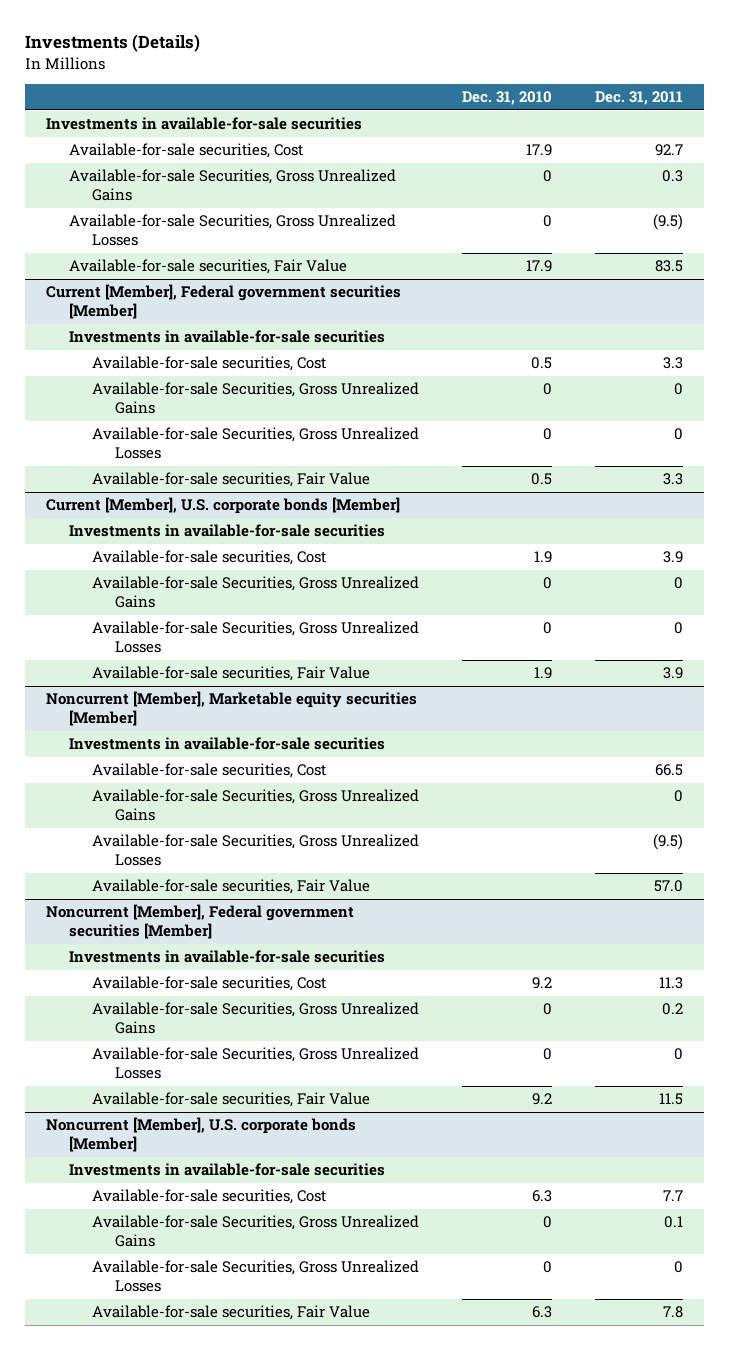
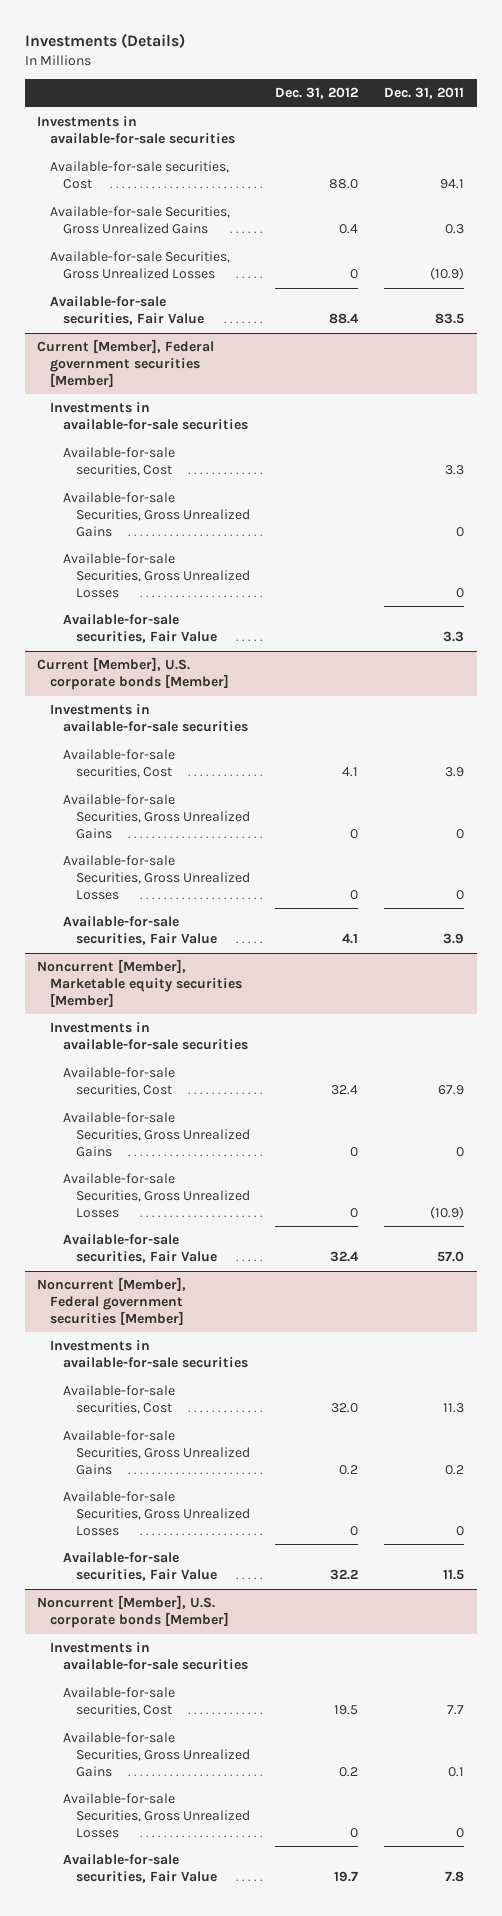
[462,90,553,105] Dec. 31, 2010 -> none
none -> [275,87,359,100] Dec. 31, 2012
[654,144,683,157] 92.7 -> [440,179,465,190] 94.1
[652,214,683,231] (9.5) -> [430,267,465,281] (10.9)
[654,764,683,777] 66.5 -> [438,1085,465,1096] 67.9
[652,834,683,851] (9.5) -> [430,1206,465,1220] (10.9)

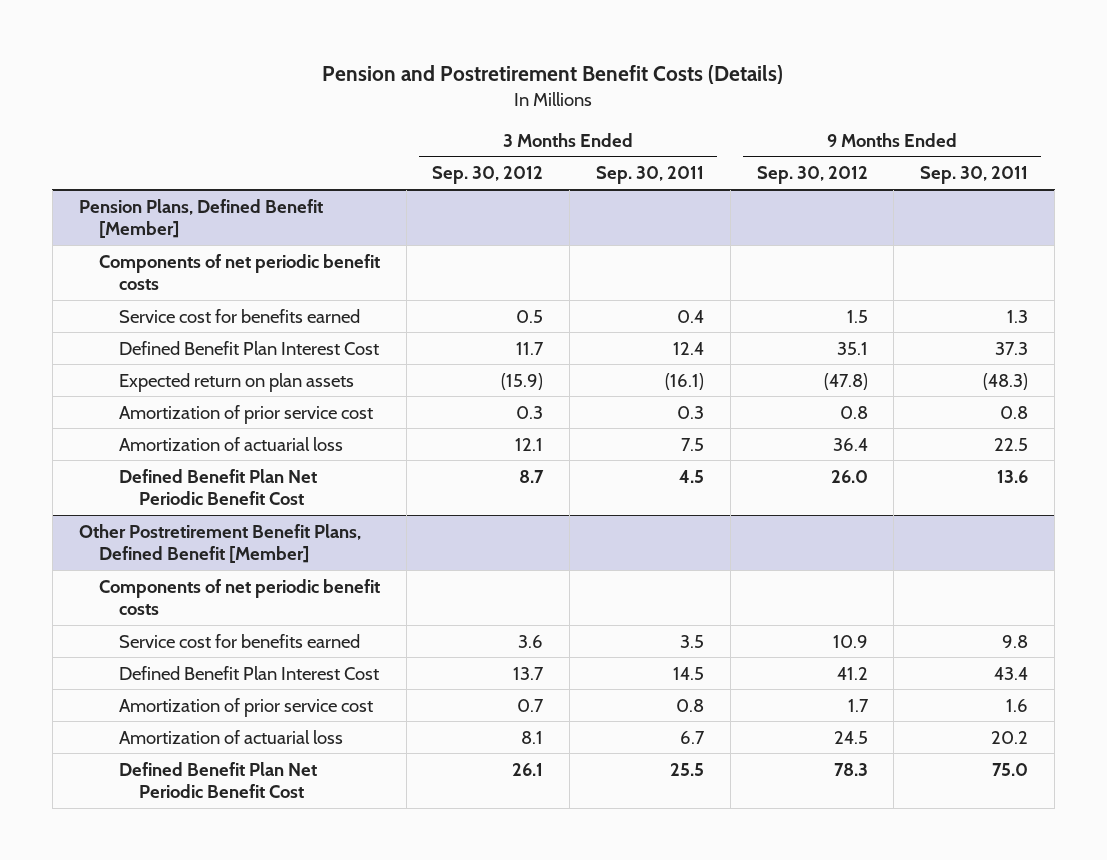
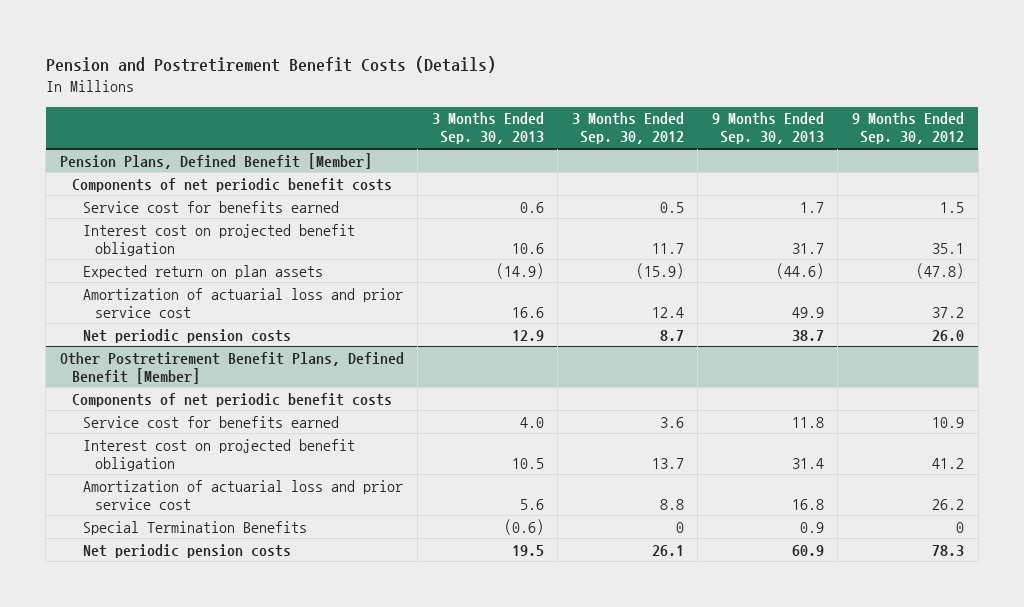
[596,166,705,185] Sep. 30, 2011 -> none
[920,166,1029,185] Sep. 30, 2011 -> none
none -> [431,112,544,145] 3 Months Ended Sep. 30, 2013
none -> [711,112,824,145] 9 Months Ended Sep. 30, 2013
[119,340,380,355] Defined Benefit Plan Interest Cost -> [83,223,356,256] Interest cost on projected benefit obligation
[119,404,374,424] Amortization of prior service cost -> none
[119,436,344,451] Amortization of actuarial loss -> [83,287,404,318] Amortization of actuarial loss and prior service cost
[515,437,544,451] 12.1 -> [651,306,684,318] 12.4
[832,437,868,451] 36.4 -> [931,306,964,318] 37.2
[119,468,318,506] Defined Benefit Plan Net Periodic Benefit Cost -> [83,328,292,343] Net periodic pension costs
[119,697,374,717] Amortization of prior service cost -> none
[119,665,380,680] Defined Benefit Plan Interest Cost -> [83,438,356,471] Interest cost on projected benefit obligation
[119,729,344,744] Amortization of actuarial loss -> [83,479,404,510] Amortization of actuarial loss and prior service cost
[521,730,544,744] 8.1 -> [659,498,684,510] 8.8
[833,730,868,744] 24.5 -> [931,498,964,510] 26.2
none -> [83,520,308,535] Special Termination Benefits
[119,761,318,799] Defined Benefit Plan Net Periodic Benefit Cost -> [83,543,292,558] Net periodic pension costs

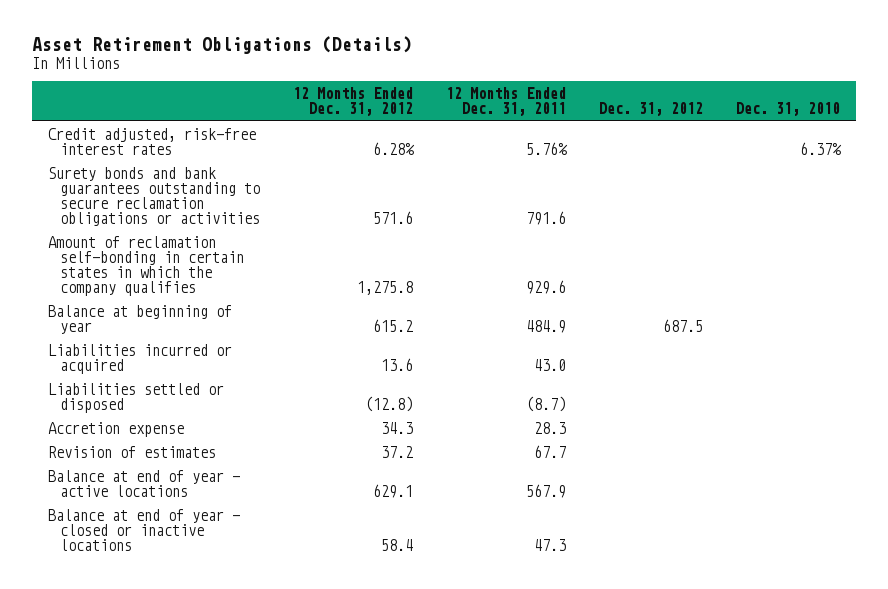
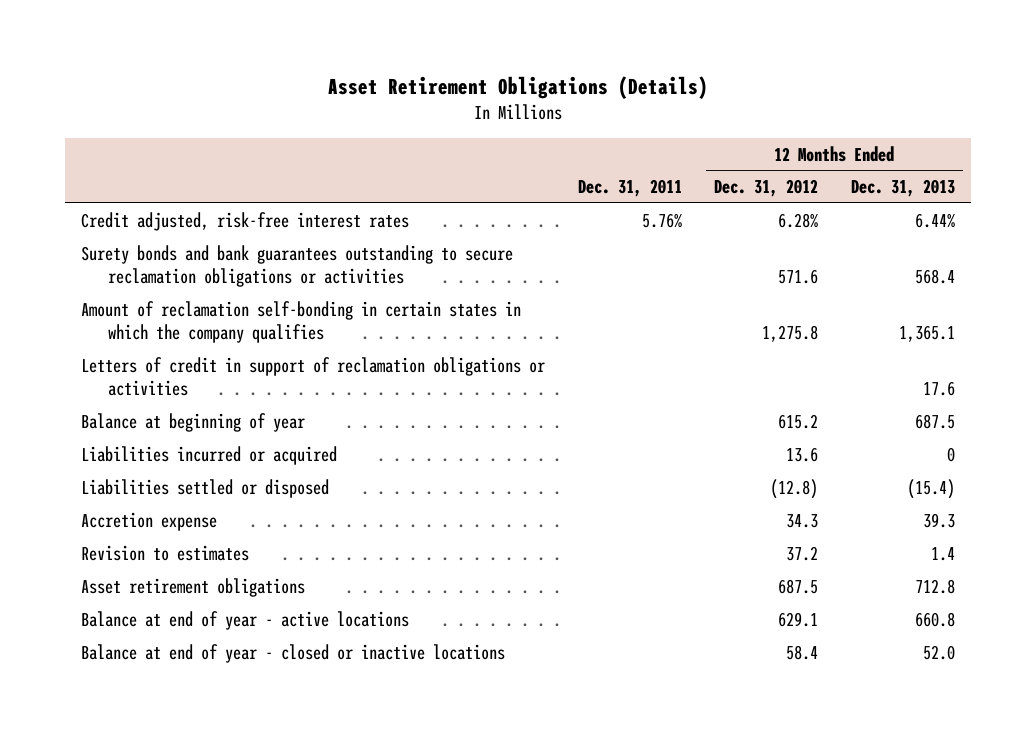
[445,87,566,117] 12 Months Ended Dec. 31, 2011 -> none
[598,102,703,117] Dec. 31, 2012 -> none
[735,102,840,117] Dec. 31, 2010 -> none
none -> [577,179,682,198] Dec. 31, 2011
none -> [850,179,955,198] Dec. 31, 2013
none -> [81,356,546,396] Letters of credit in support of reclamation obligations or activities
[48,446,217,459] Revision of estimates -> [81,544,250,561] Revision to estimates
none -> [81,577,306,597] Asset retirement obligations

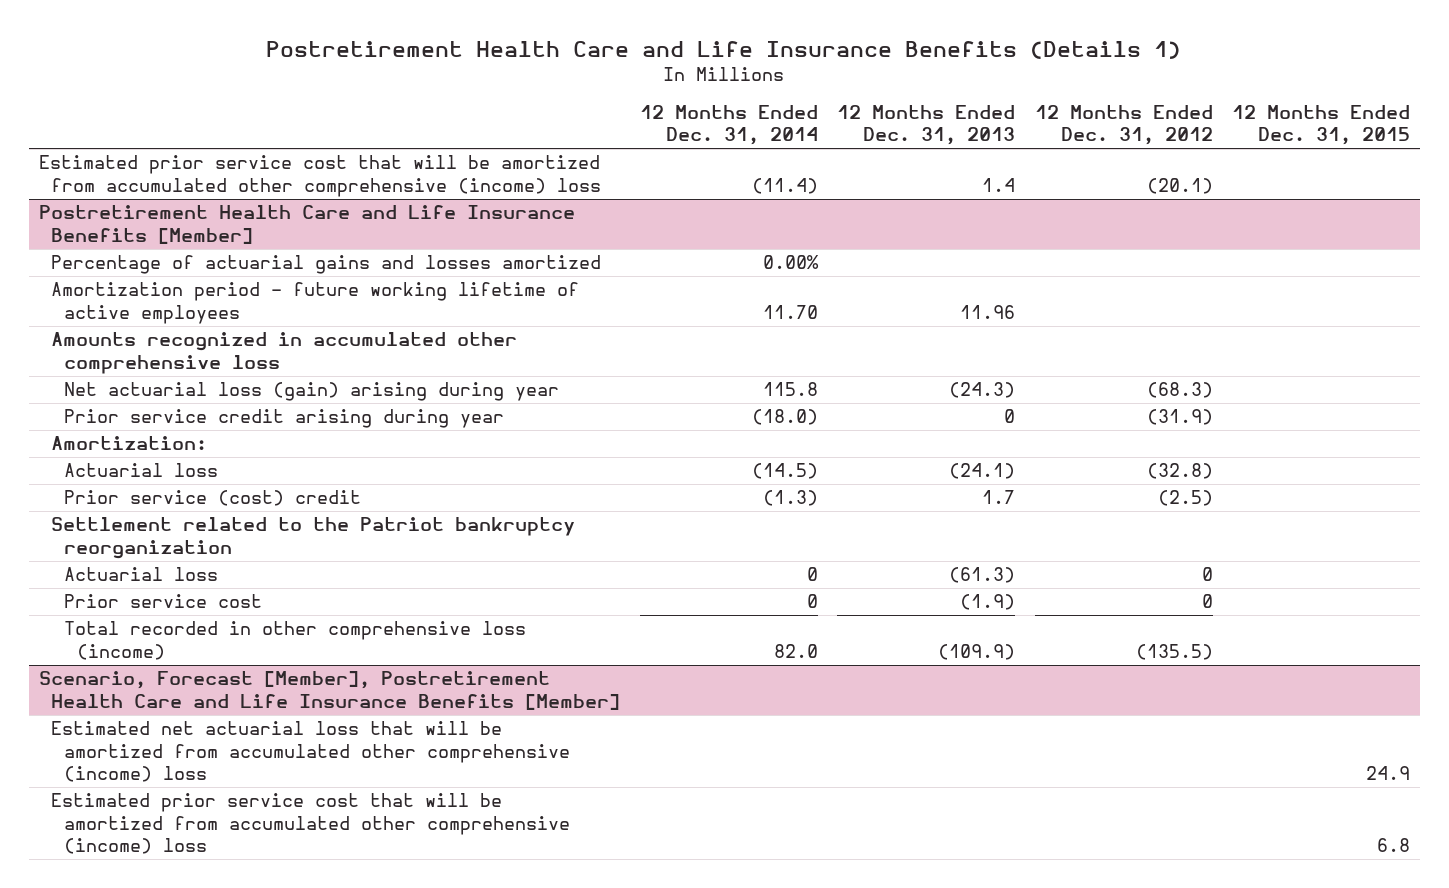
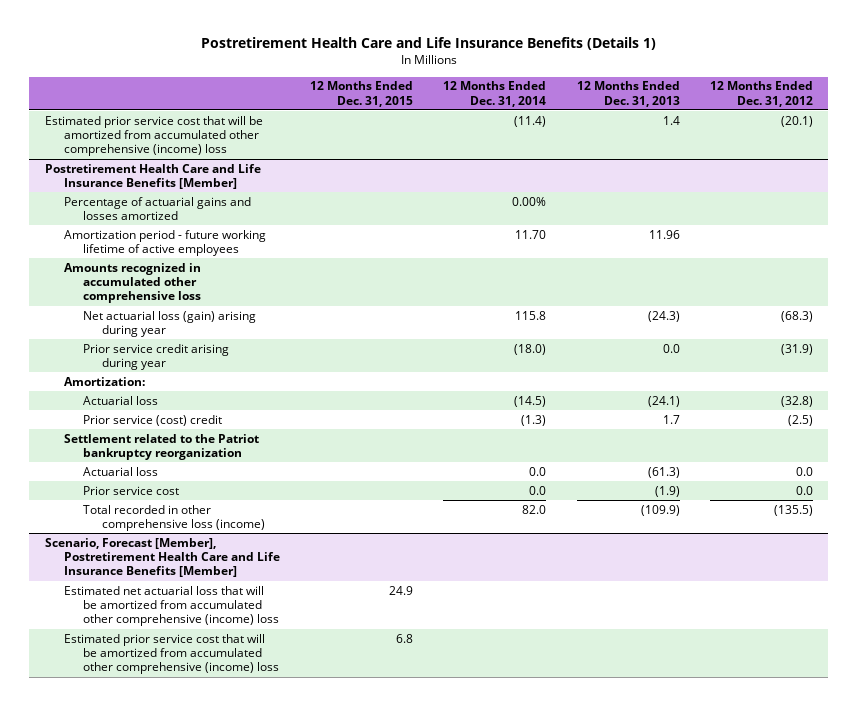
[1004,409,1016,424] 0 -> [662,343,680,353] 0.0
[806,567,818,582] 0 -> [529,466,547,476] 0.0
[1201,567,1213,582] 0 -> [796,466,814,476] 0.0
[806,594,818,609] 0 -> [529,485,547,495] 0.0
[1201,594,1213,609] 0 -> [796,485,814,495] 0.0

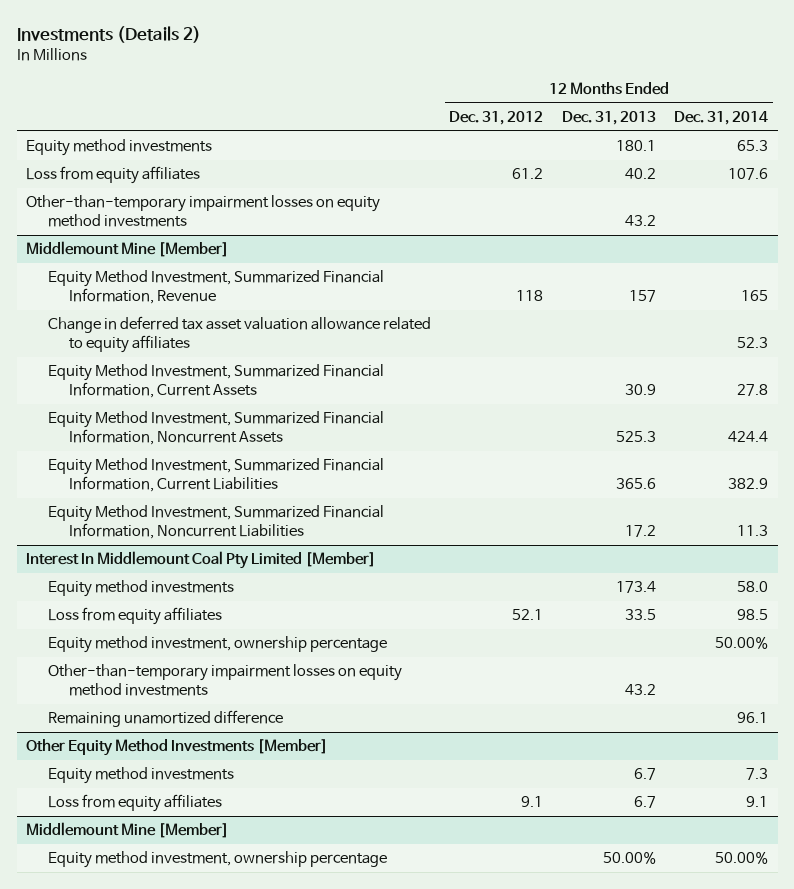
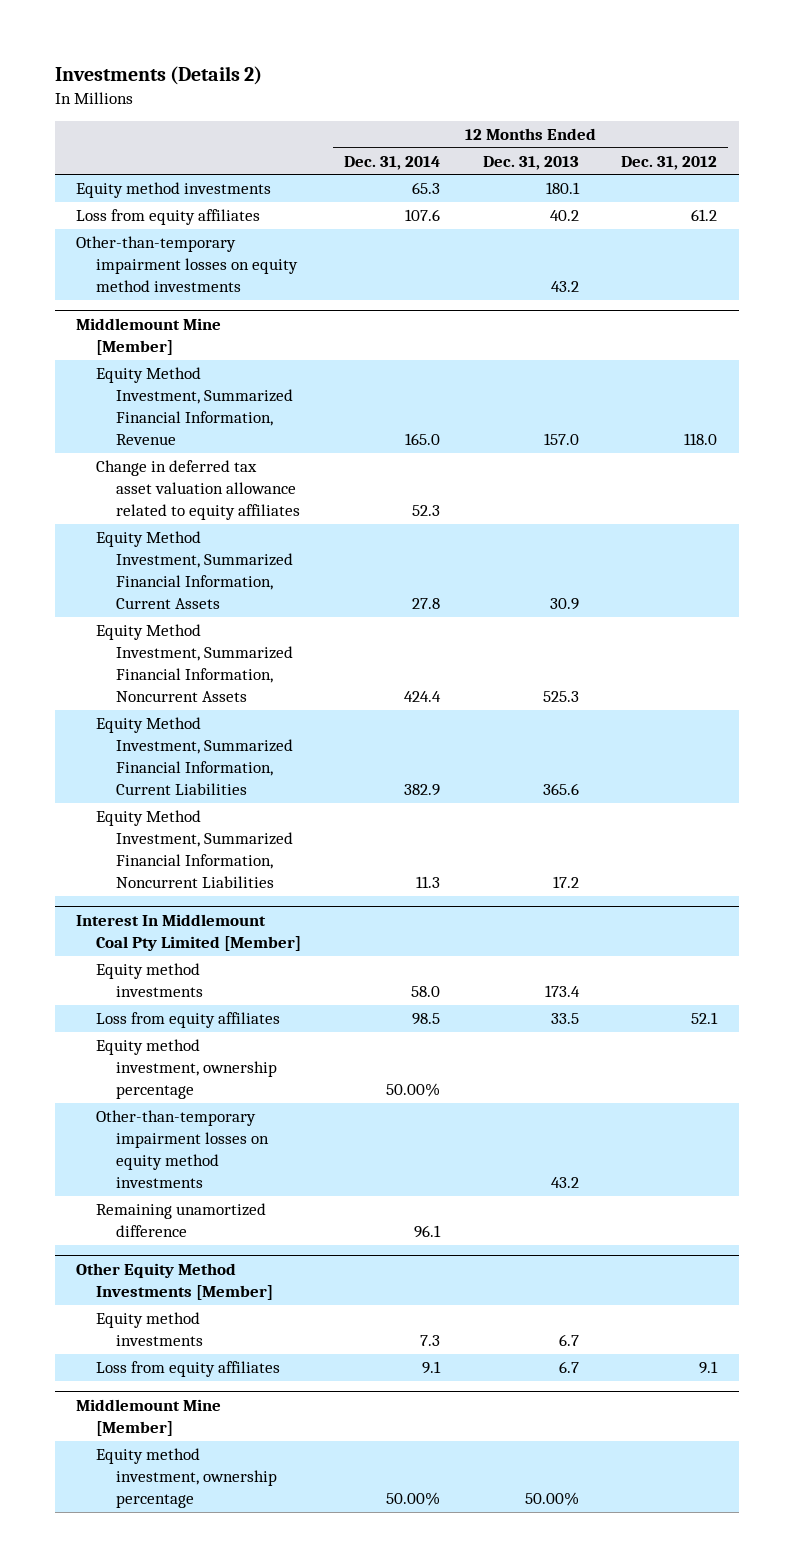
[516,290,544,302] 118 -> [684,432,718,445] 118.0
[628,290,656,303] 157 -> [543,432,579,445] 157.0
[741,290,769,302] 165 -> [404,432,440,445] 165.0

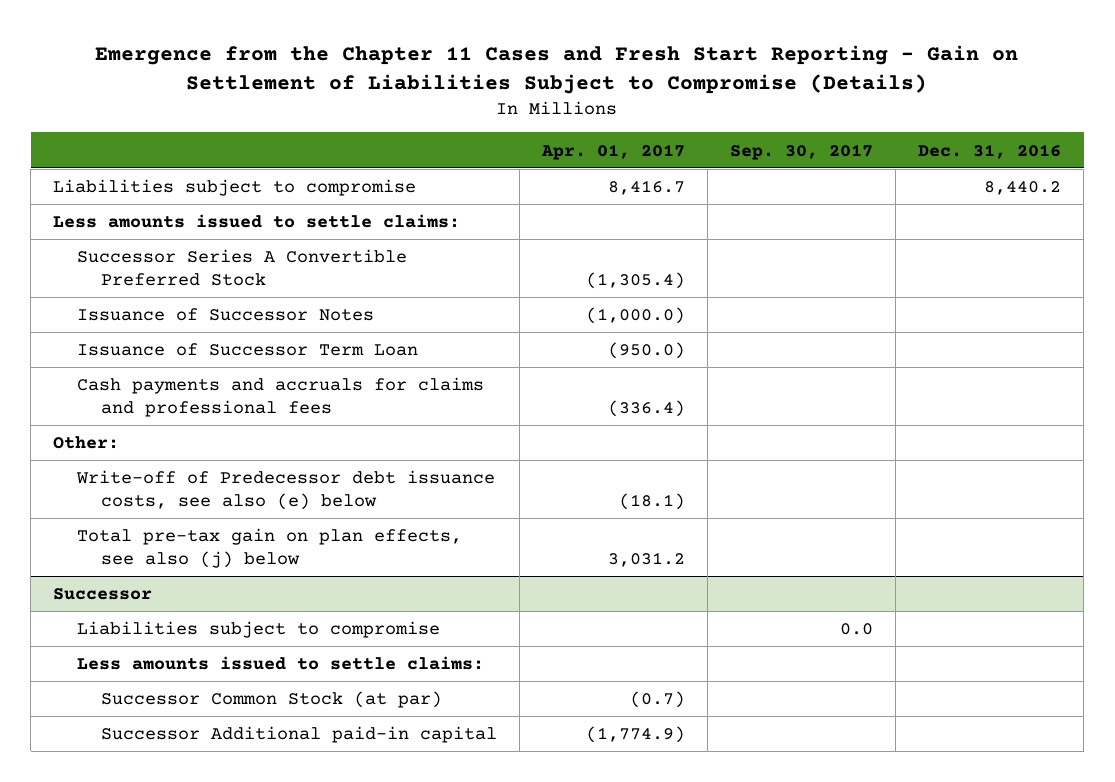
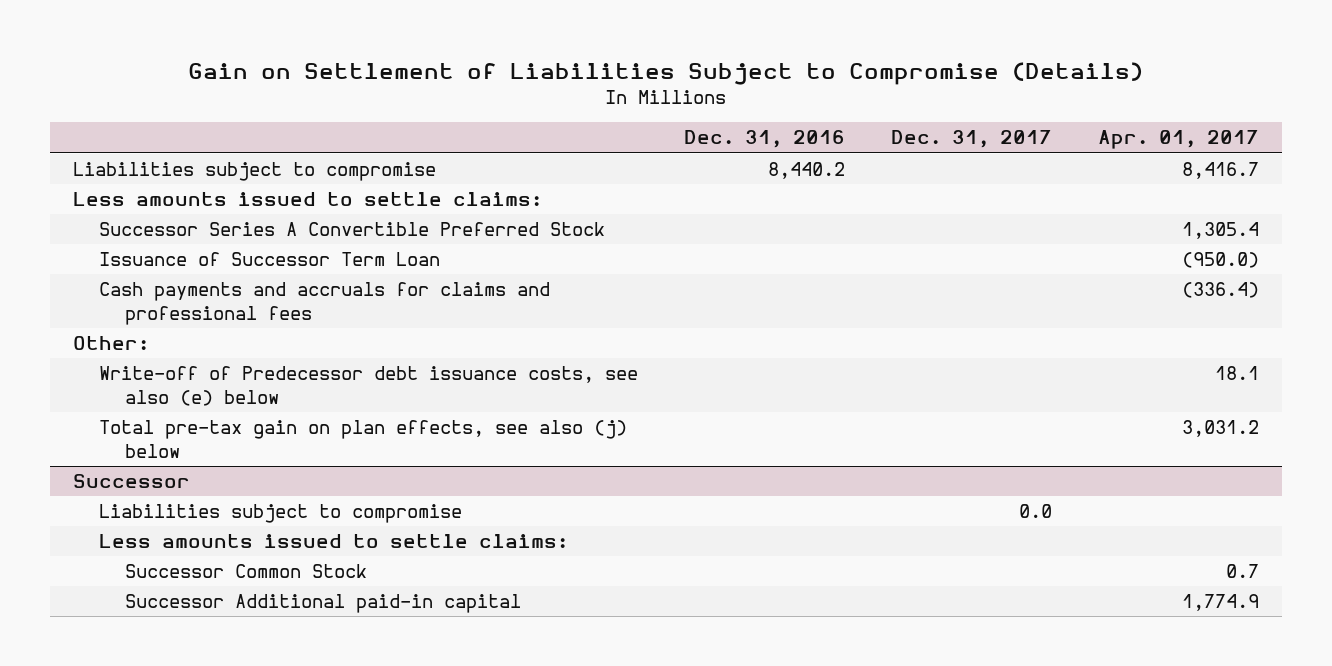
[95,44,1019,94] Emergence from the Chapter 11 Cases and Fresh Start Reporting - Gain on Settlement of Liabilities Subject to Compromise (Details) -> [187,61,1143,85] Gain on Settlement of Liabilities Subject to Compromise (Details)
[730,143,874,160] Sep. 30, 2017 -> none
none -> [890,130,1052,149] Dec. 31, 2017
[77,308,375,322] Issuance of Successor Notes -> none
[586,272,686,290] (1,305.4) -> [1181,222,1259,240] 1,305.4
[619,493,686,511] (18.1) -> [1214,366,1259,381] 18.1
[101,691,443,709] Successor Common Stock (at par) -> [124,564,367,579] Successor Common Stock
[630,691,686,709] (0.7) -> [1225,564,1259,579] 0.7
[586,726,686,744] (1,774.9) -> [1181,594,1259,612] 1,774.9

